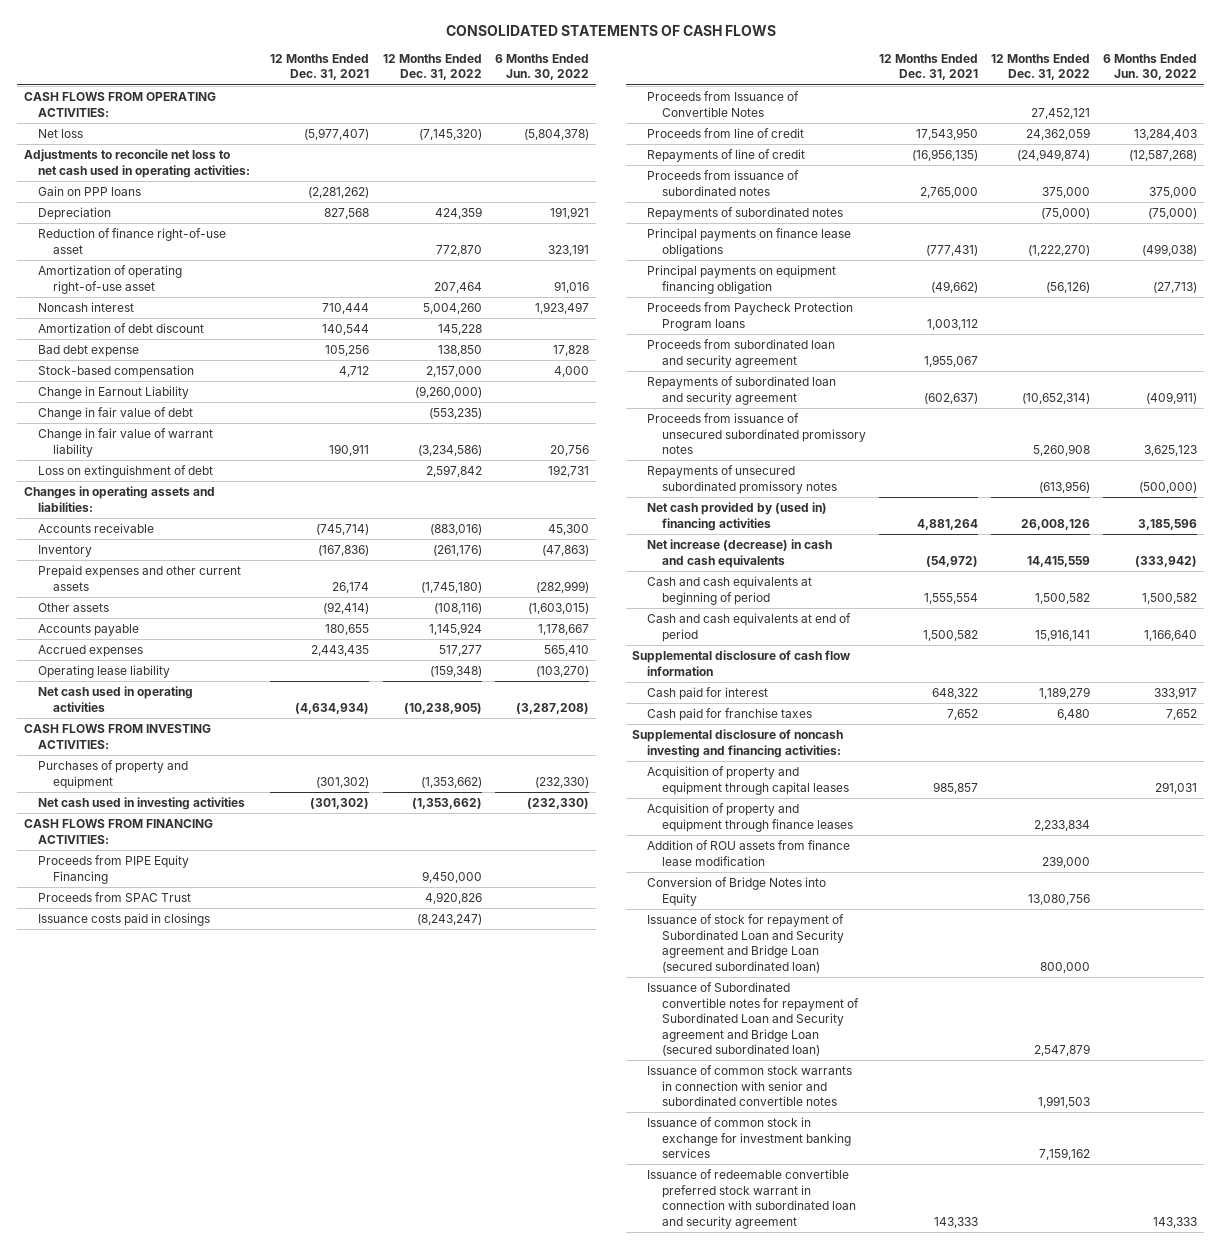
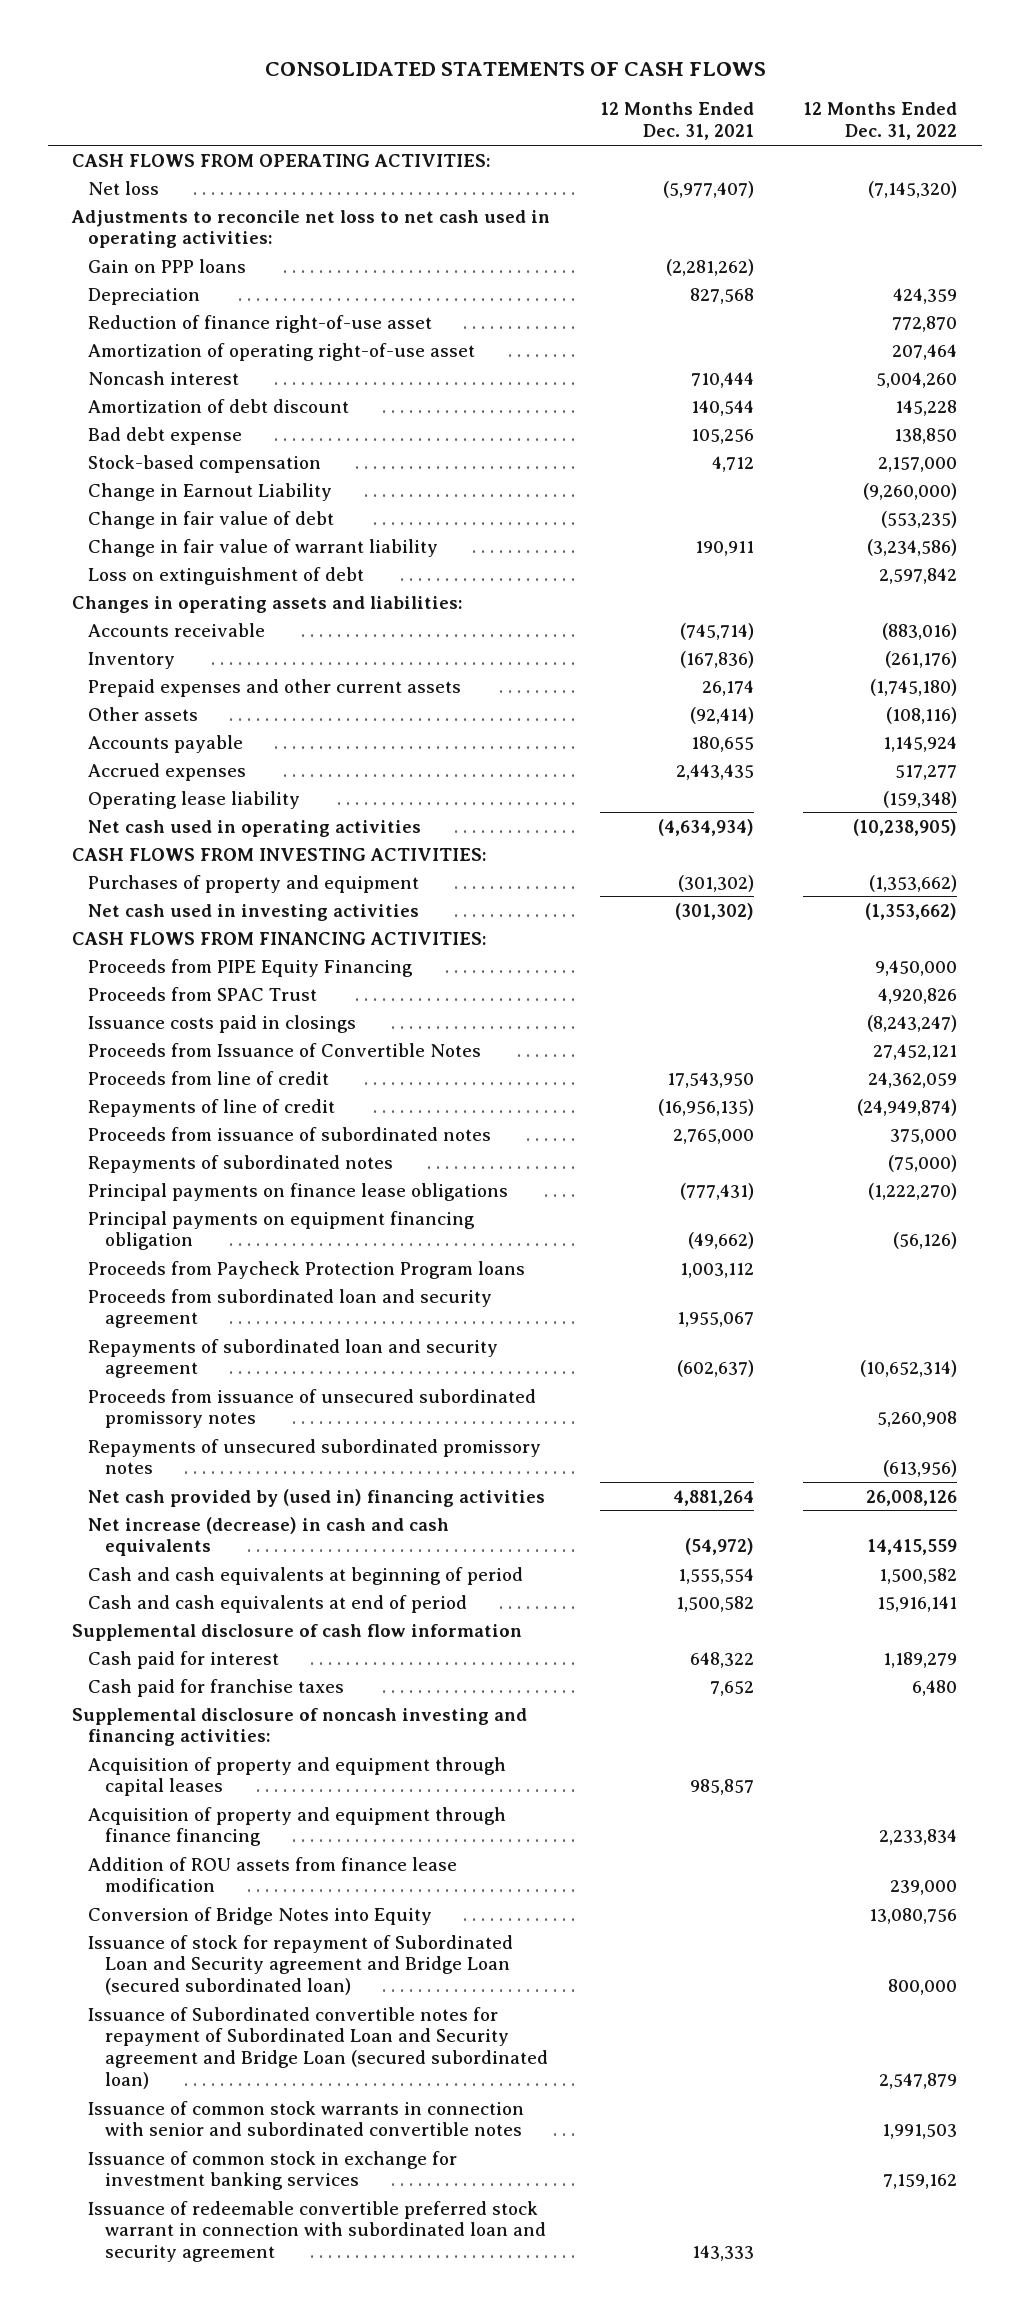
[494,53,589,81] 6 Months Ended Jun. 30, 2022 -> none
[646,802,853,832] Acquisition of property and equipment through finance leases -> [88,1806,507,1847] Acquisition of property and equipment through finance financing

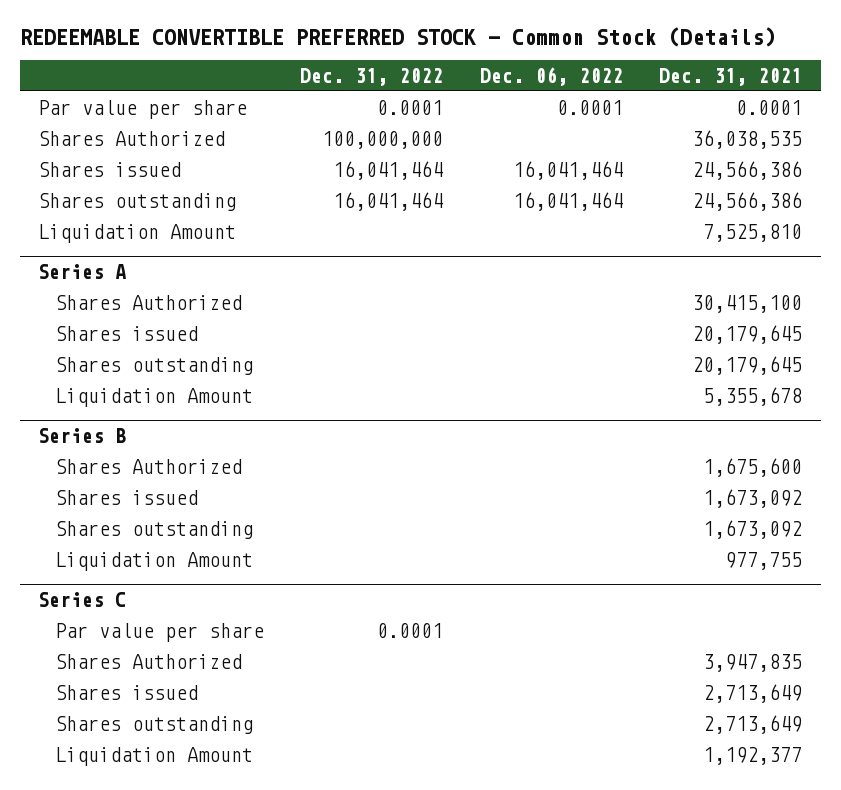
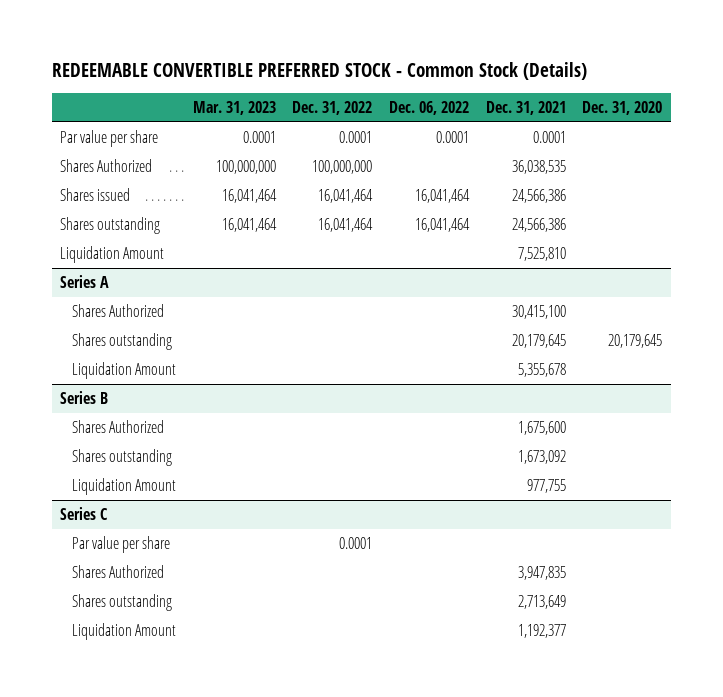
none -> [192,101,276,116] Mar. 31, 2023
none -> [582,101,663,116] Dec. 31, 2020
[54,325,198,341] Shares issued -> none
[54,489,198,505] Shares issued -> none
[54,684,198,700] Shares issued -> none

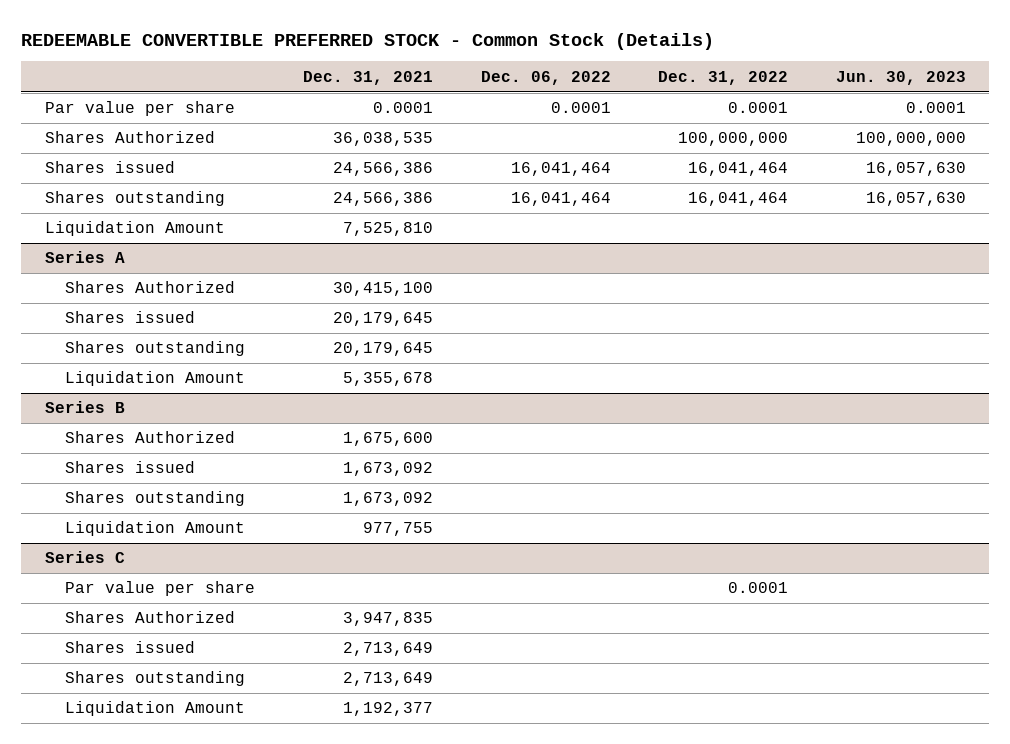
[192,101,276,116] Mar. 31, 2023 -> none
[582,101,663,116] Dec. 31, 2020 -> none
none -> [835,70,966,85] Jun. 30, 2023
none -> [65,311,196,324] Shares issued
none -> [65,461,196,474] Shares issued
none -> [65,641,196,654] Shares issued

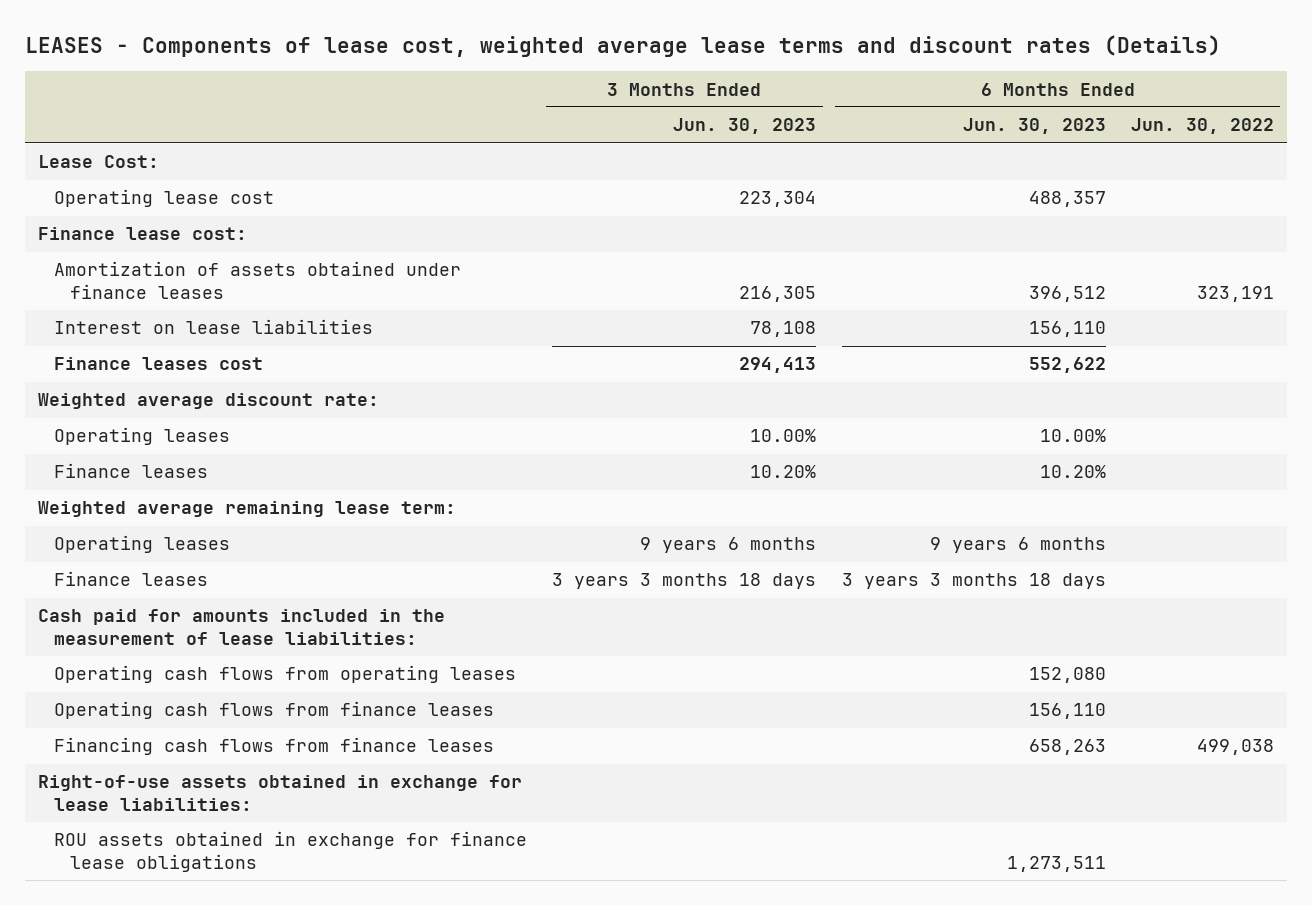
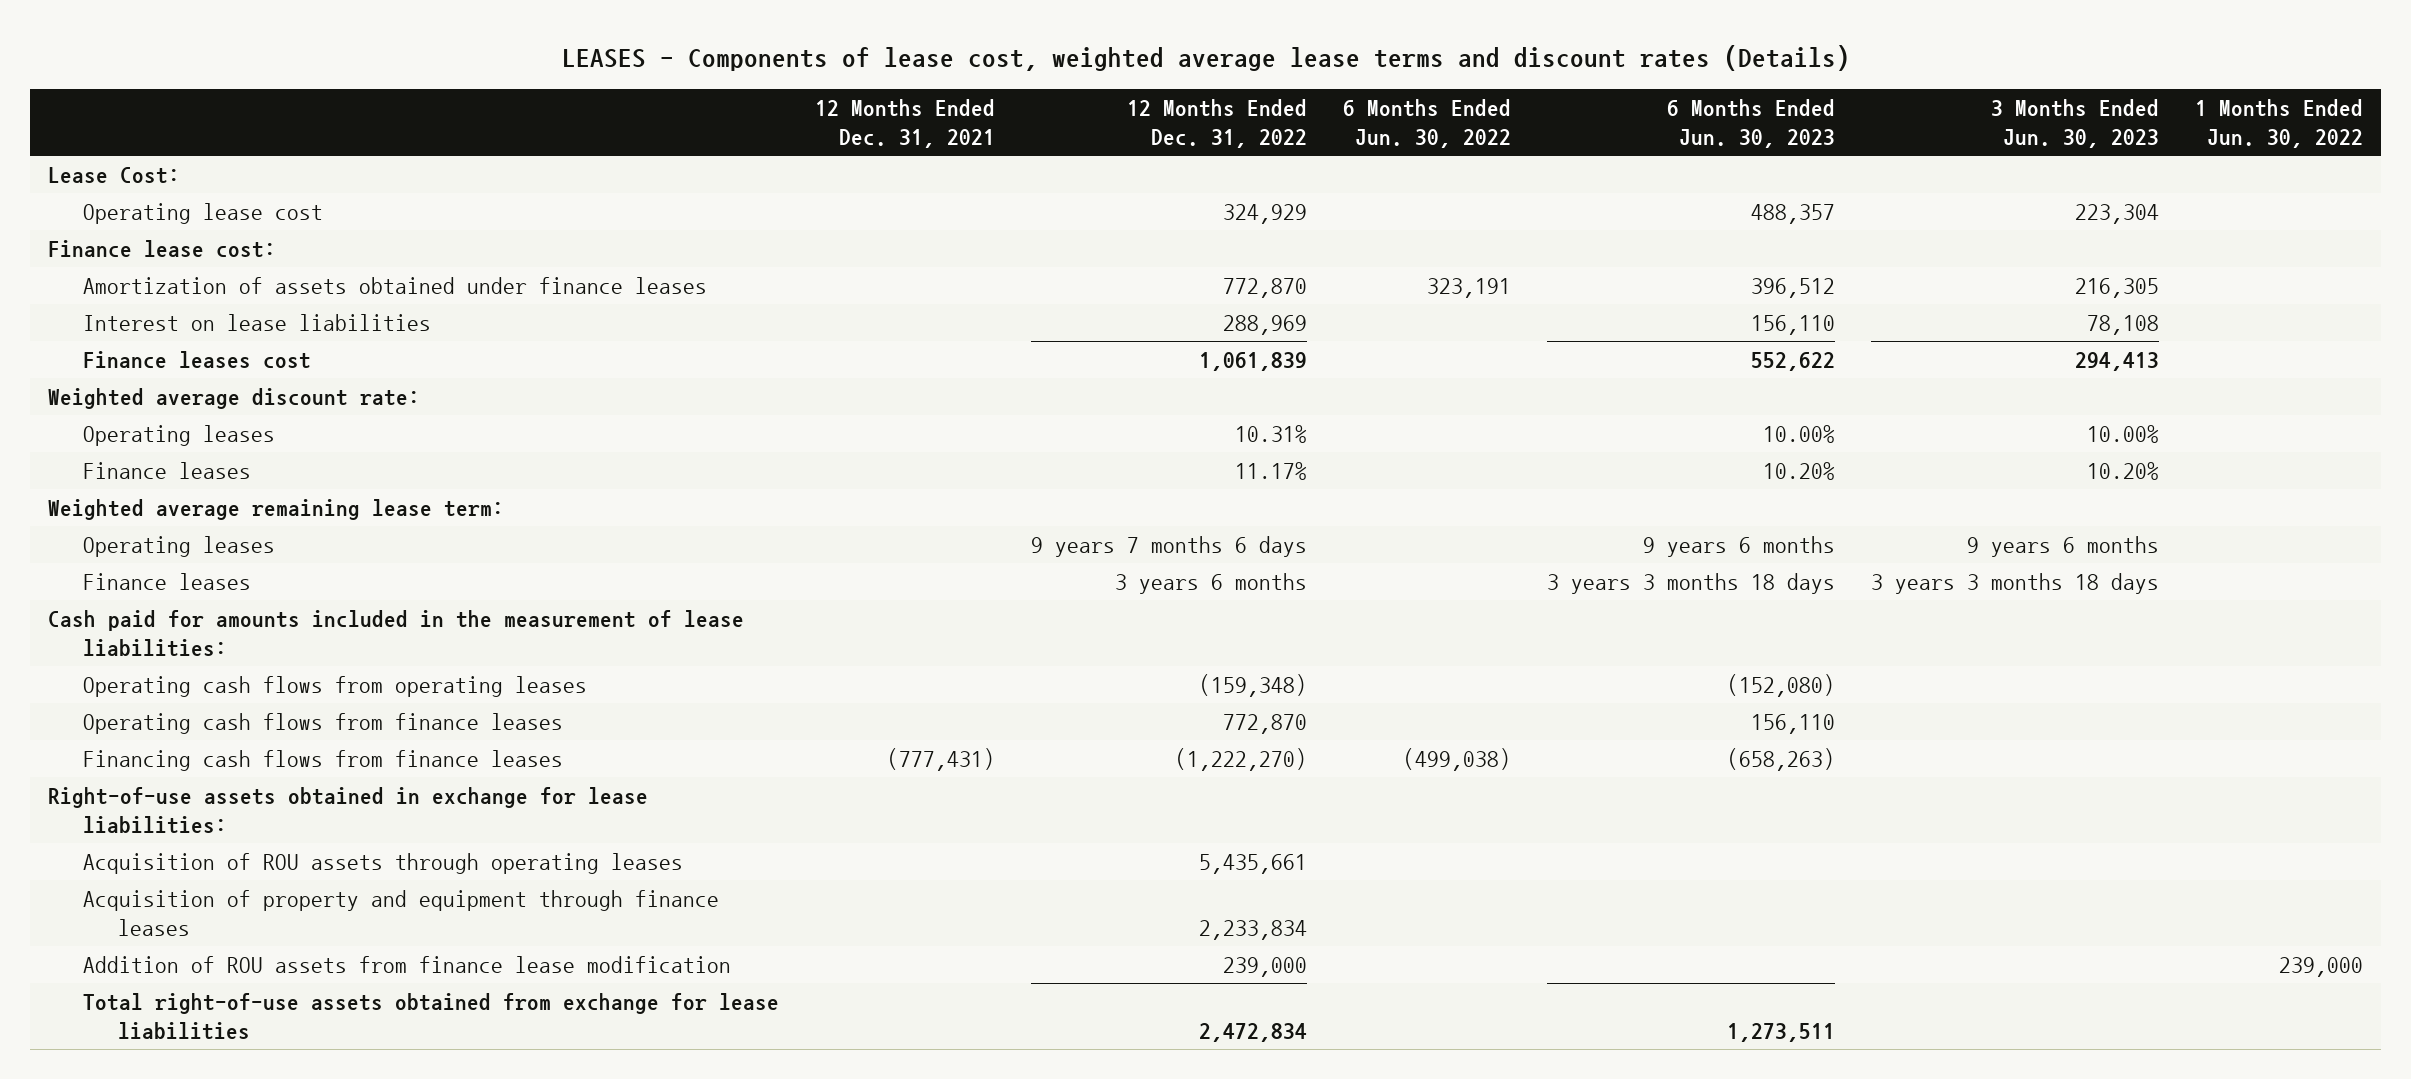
none -> [815,98,996,149] 12 Months Ended Dec. 31, 2021
none -> [1127,98,1308,149] 12 Months Ended Dec. 31, 2022
none -> [2194,98,2363,149] 1 Months Ended Jun. 30, 2022
[1028,667,1106,684] 152,080 -> [1727,673,1836,697] (152,080)
[1028,739,1106,756] 658,263 -> [1727,747,1836,771] (658,263)
[1197,739,1275,756] 499,038 -> [1403,747,1512,771] (499,038)
none -> [83,852,684,874] Acquisition of ROU assets through operating leases
none -> [83,889,720,937] Acquisition of property and equipment through finance leases
none -> [83,955,732,973] Addition of ROU assets from finance lease modification
[54,831,528,873] ROU assets obtained in exchange for finance lease obligations -> [83,992,780,1041] Total right-of-use assets obtained from exchange for lease liabilities

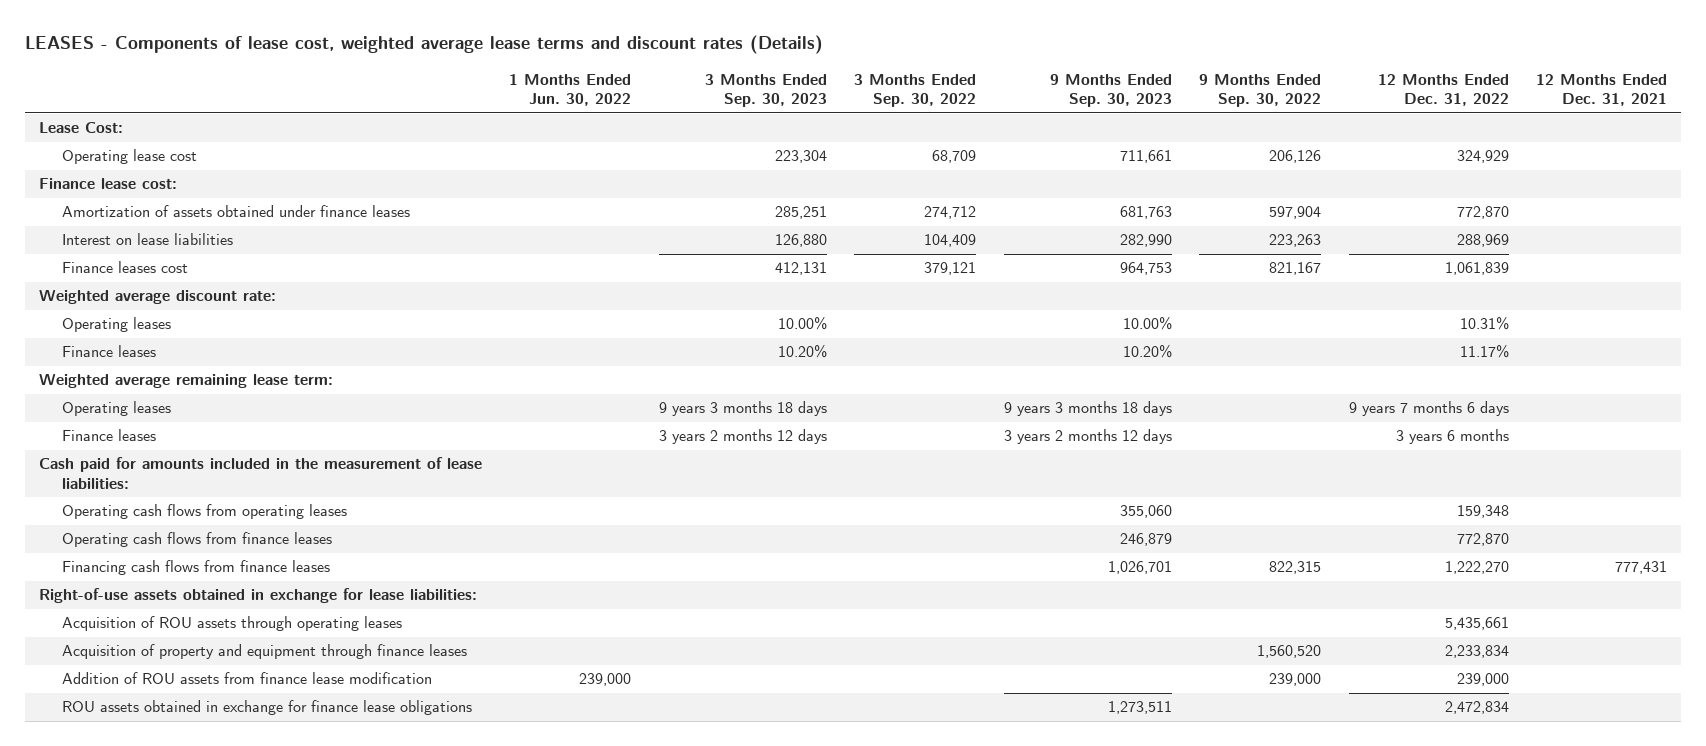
[1343,98,1512,149] 6 Months Ended Jun. 30, 2022 -> none
[1667,98,1836,149] 6 Months Ended Jun. 30, 2023 -> none
[1991,98,2160,149] 3 Months Ended Jun. 30, 2023 -> none
none -> [704,73,827,108] 3 Months Ended Sep. 30, 2023
none -> [854,73,977,108] 3 Months Ended Sep. 30, 2022
none -> [1049,73,1172,108] 9 Months Ended Sep. 30, 2023
none -> [1199,73,1322,108] 9 Months Ended Sep. 30, 2022
[1199,673,1308,697] (159,348) -> [1456,505,1509,519] 159,348
[887,747,996,771] (777,431) -> [1615,561,1668,575] 777,431
[1175,747,1308,771] (1,222,270) -> [1444,561,1509,575] 1,222,270
[83,992,780,1041] Total right-of-use assets obtained from exchange for lease liabilities -> [61,700,472,716] ROU assets obtained in exchange for finance lease obligations

